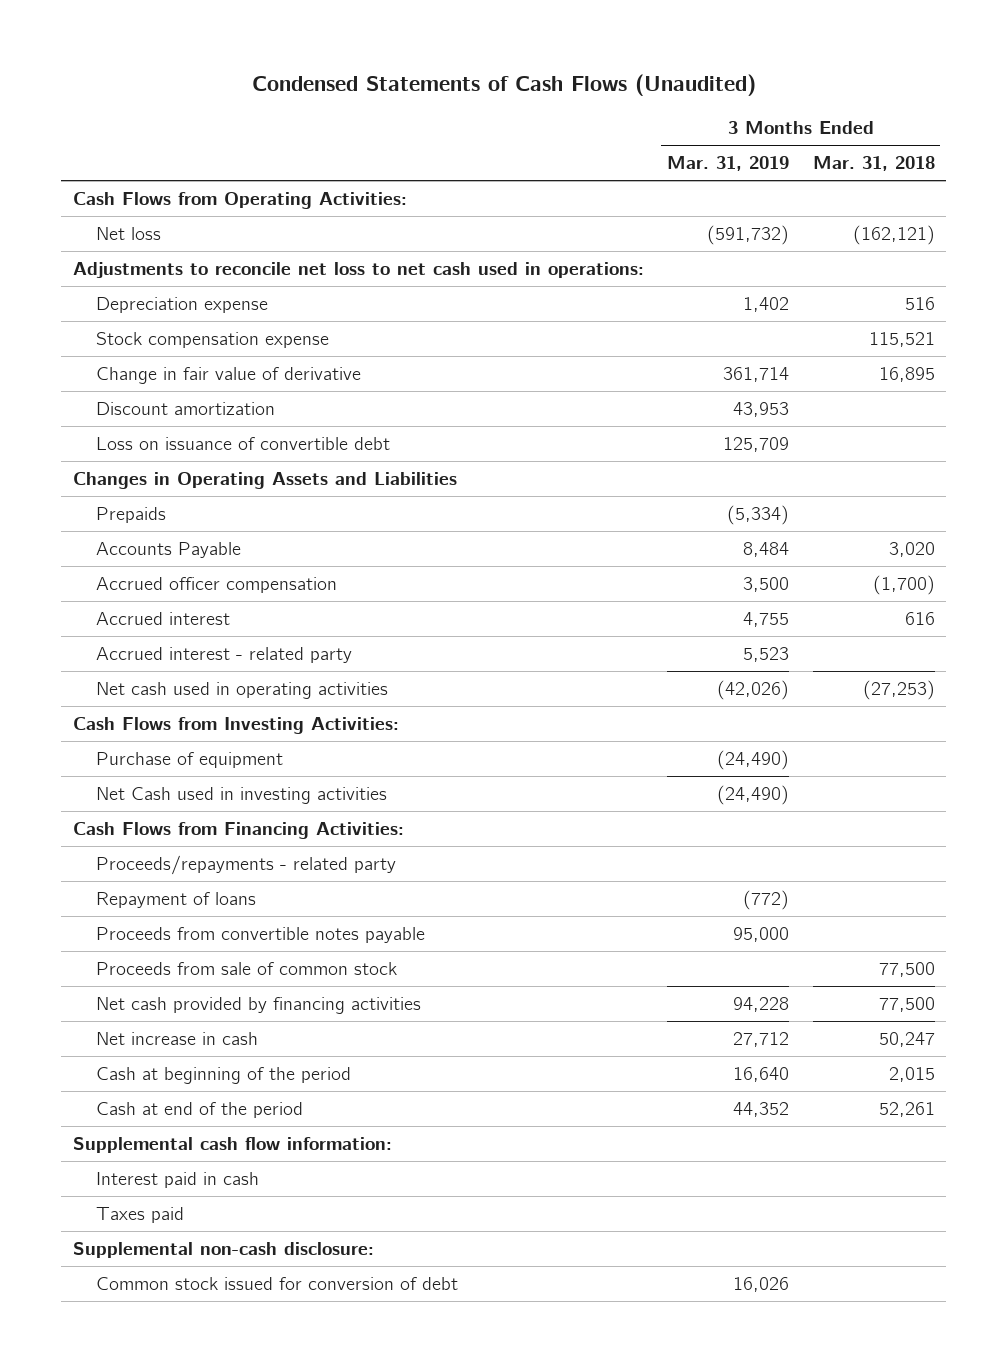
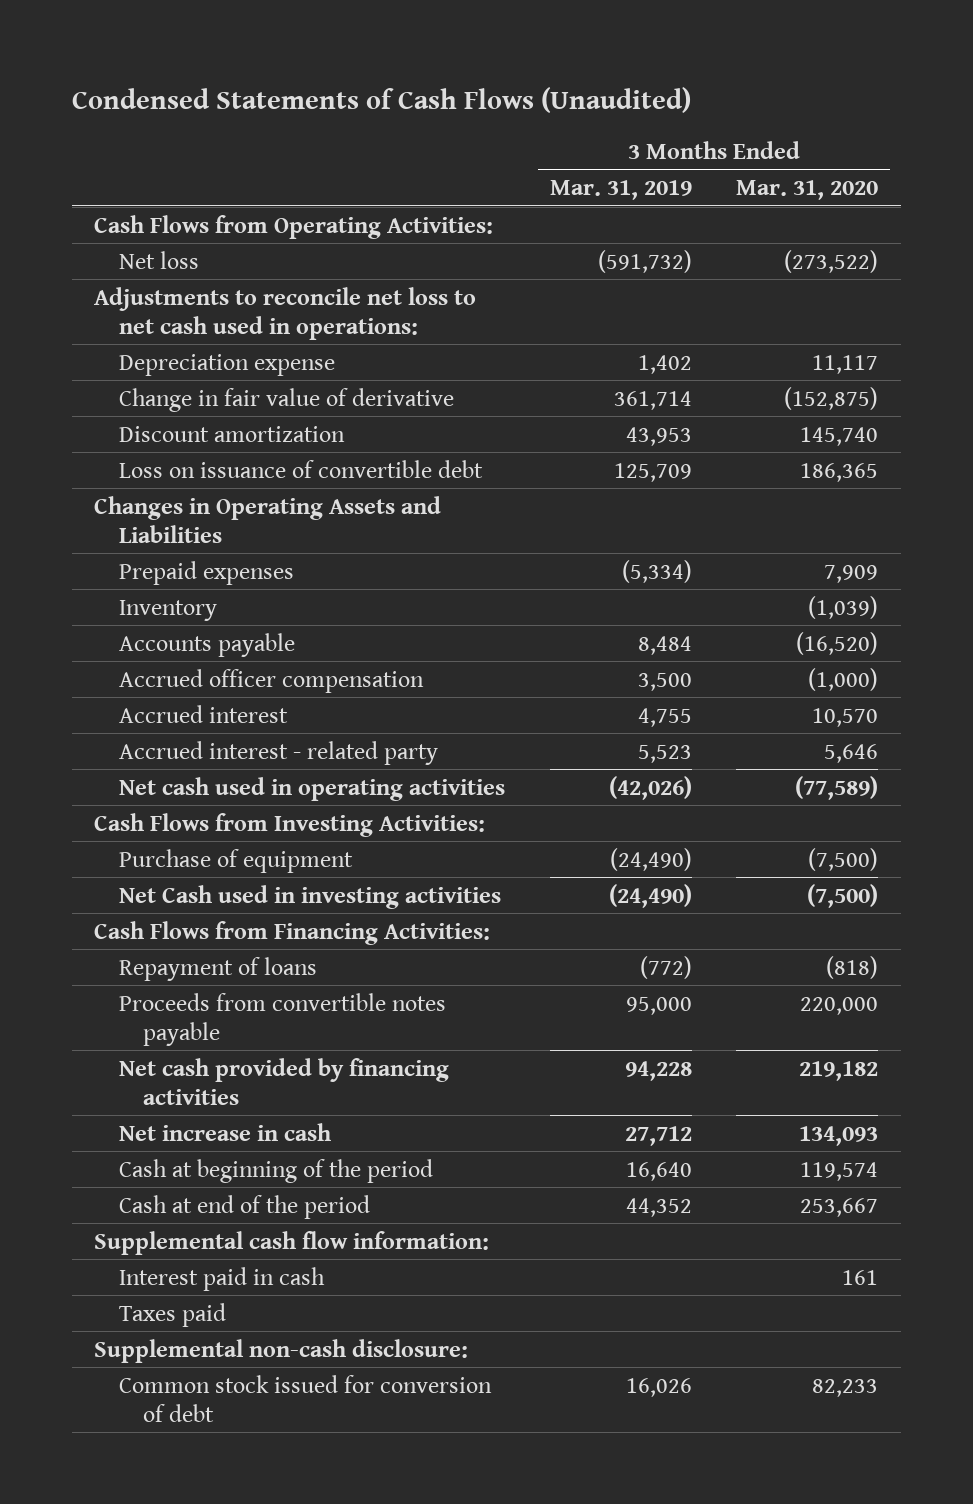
[812,156,935,172] Mar. 31, 2018 -> none
none -> [736,179,879,200] Mar. 31, 2020
[96,332,330,349] Stock compensation expense -> none
[96,507,167,524] Prepaids -> [118,560,294,585] Prepaid expenses
none -> [118,599,217,621] Inventory
[96,542,242,559] Accounts Payable -> [118,632,295,657] Accounts payable
[96,855,397,876] Proceeds/repayments - related party -> none
[96,962,398,976] Proceeds from sale of common stock -> none

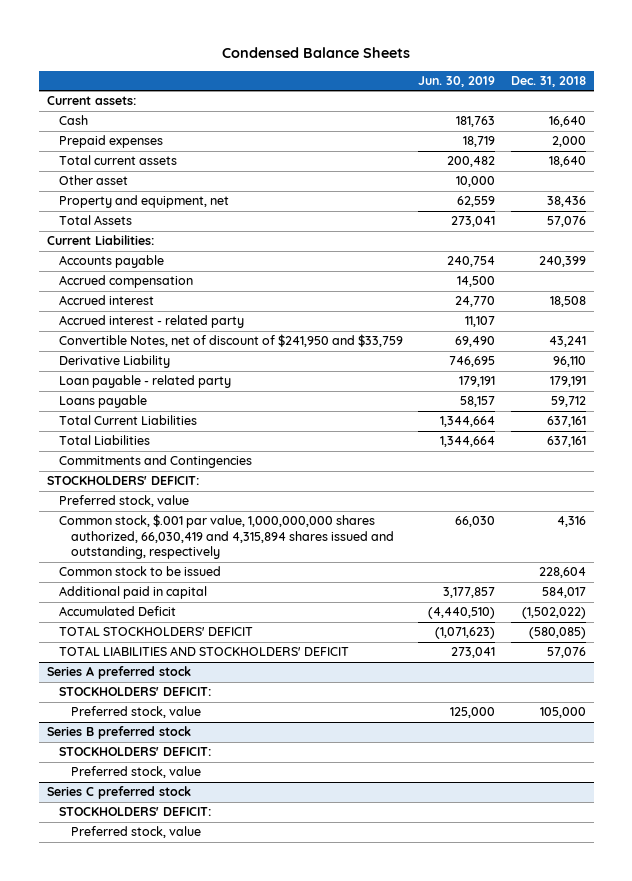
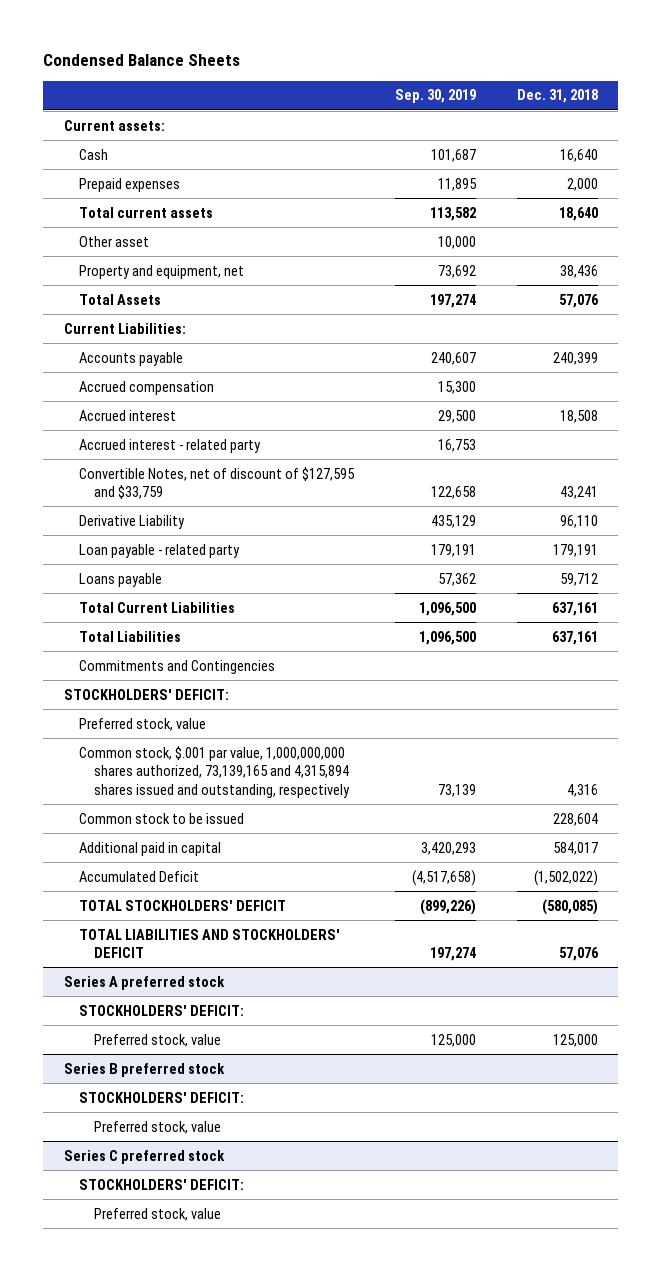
[418,75,496,87] Jun. 30, 2019 -> none
none -> [394,89,476,104] Sep. 30, 2019
[58,334,403,348] Convertible Notes, net of discount of $241,950 and $33,759 -> [79,466,356,500] Convertible Notes, net of discount of $127,595 and $33,759
[58,514,394,560] Common stock, $.001 par value, 1,000,000,000 shares authorized, 66,030,419 and 4,315,894 shares issued and outstanding, respectively -> [79,745,351,798] Common stock, $.001 par value, 1,000,000,000 shares authorized, 73,139,165 and 4,315,894 shares issued and outstanding, respectively
[539,707,586,719] 105,000 -> [552,1033,598,1047] 125,000

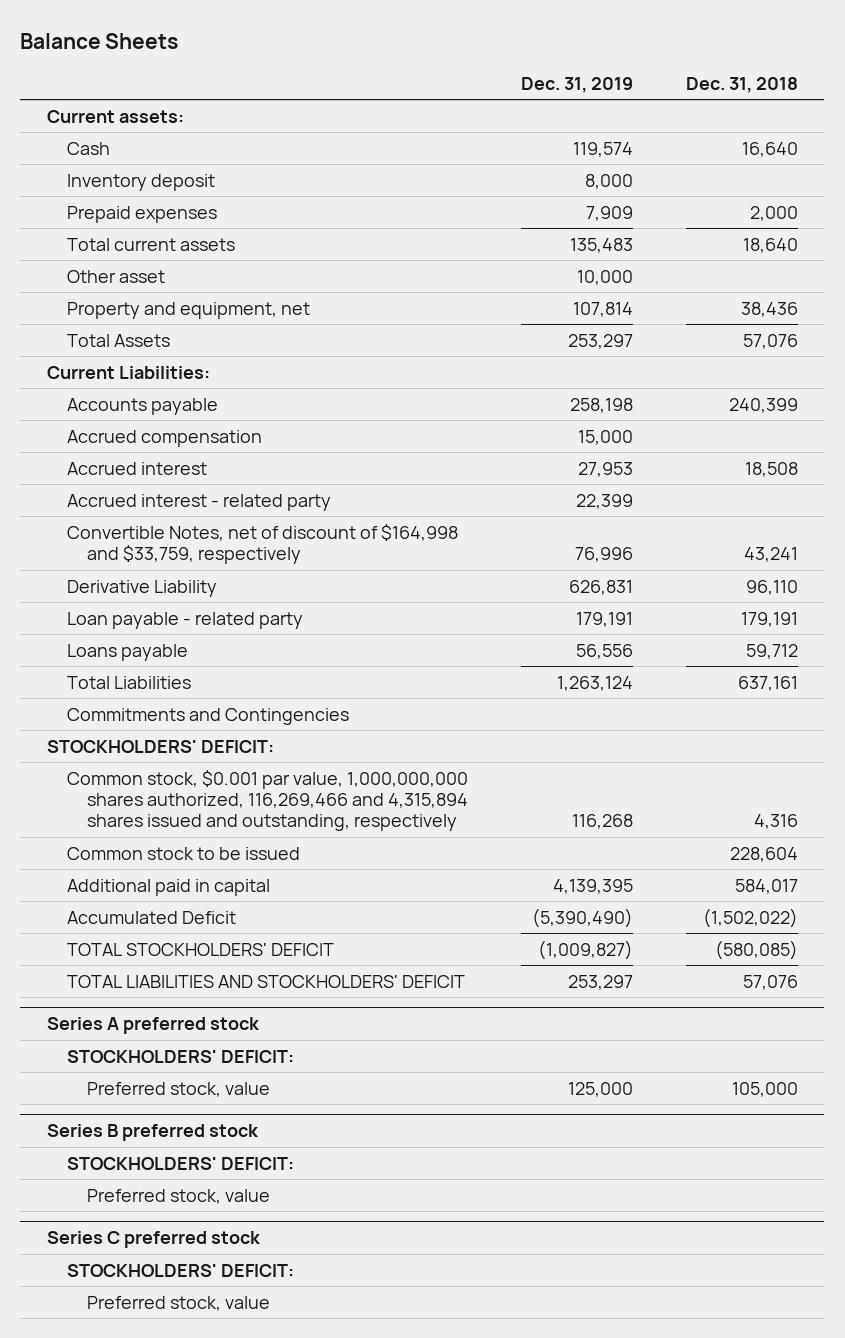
[43,54,241,67] Condensed Balance Sheets -> [20,32,179,49] Balance Sheets
[394,89,476,104] Sep. 30, 2019 -> none
none -> [520,76,633,93] Dec. 31, 2019
none -> [66,173,215,191] Inventory deposit
[79,466,356,500] Convertible Notes, net of discount of $127,595 and $33,759 -> [66,523,458,565] Convertible Notes, net of discount of $164,998 and $33,759, respectively
[79,601,236,613] Total Current Liabilities -> none
[79,717,207,731] Preferred stock, value -> none
[79,745,351,798] Common stock, $.001 par value, 1,000,000,000 shares authorized, 73,139,165 and 4,315,894 shares issued and outstanding, respectively -> [66,769,468,832] Common stock, $0.001 par value, 1,000,000,000 shares authorized, 116,269,466 and 4,315,894 shares issued and outstanding, respectively
[552,1033,598,1047] 125,000 -> [731,1081,798,1097] 105,000

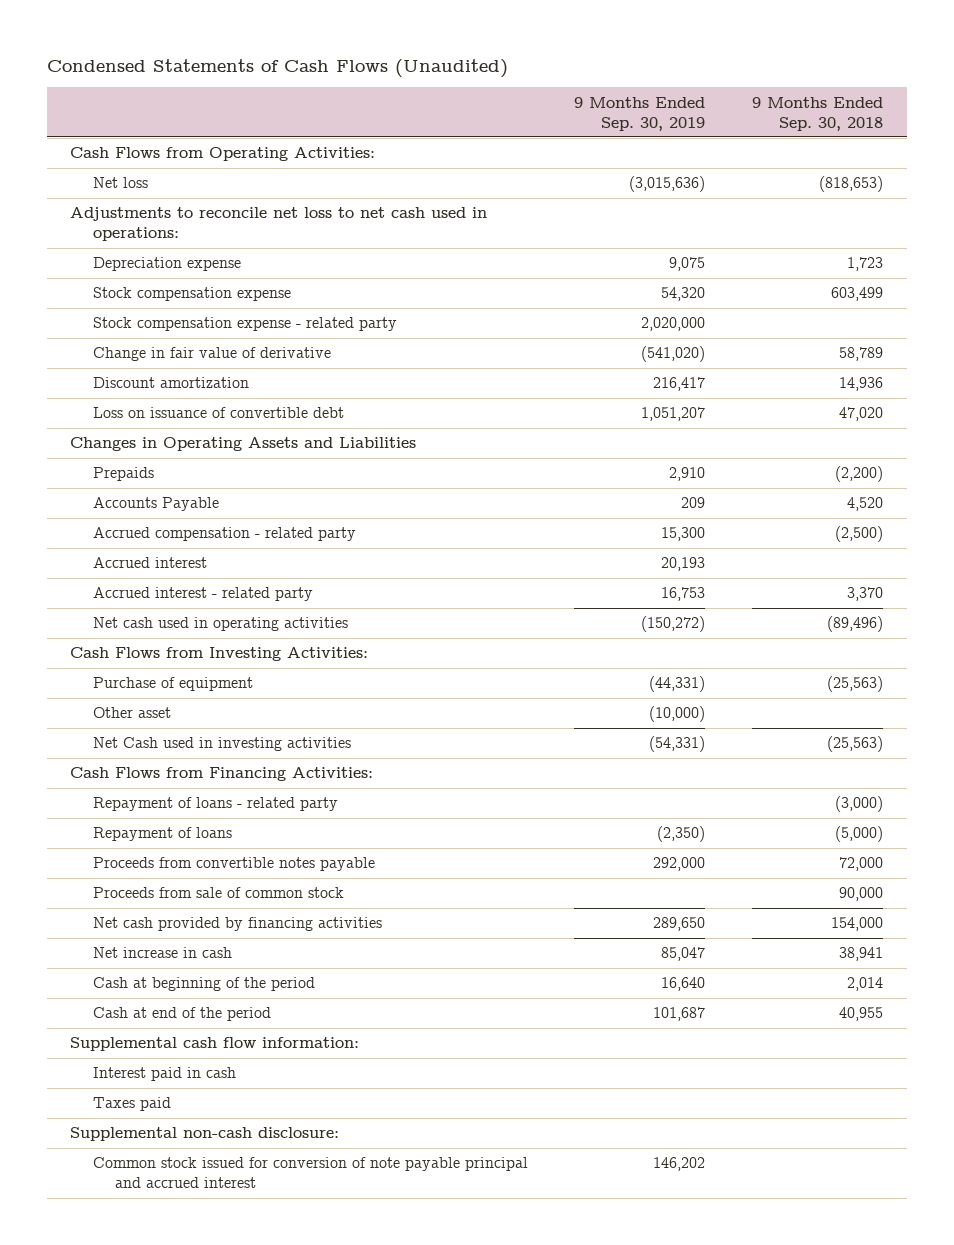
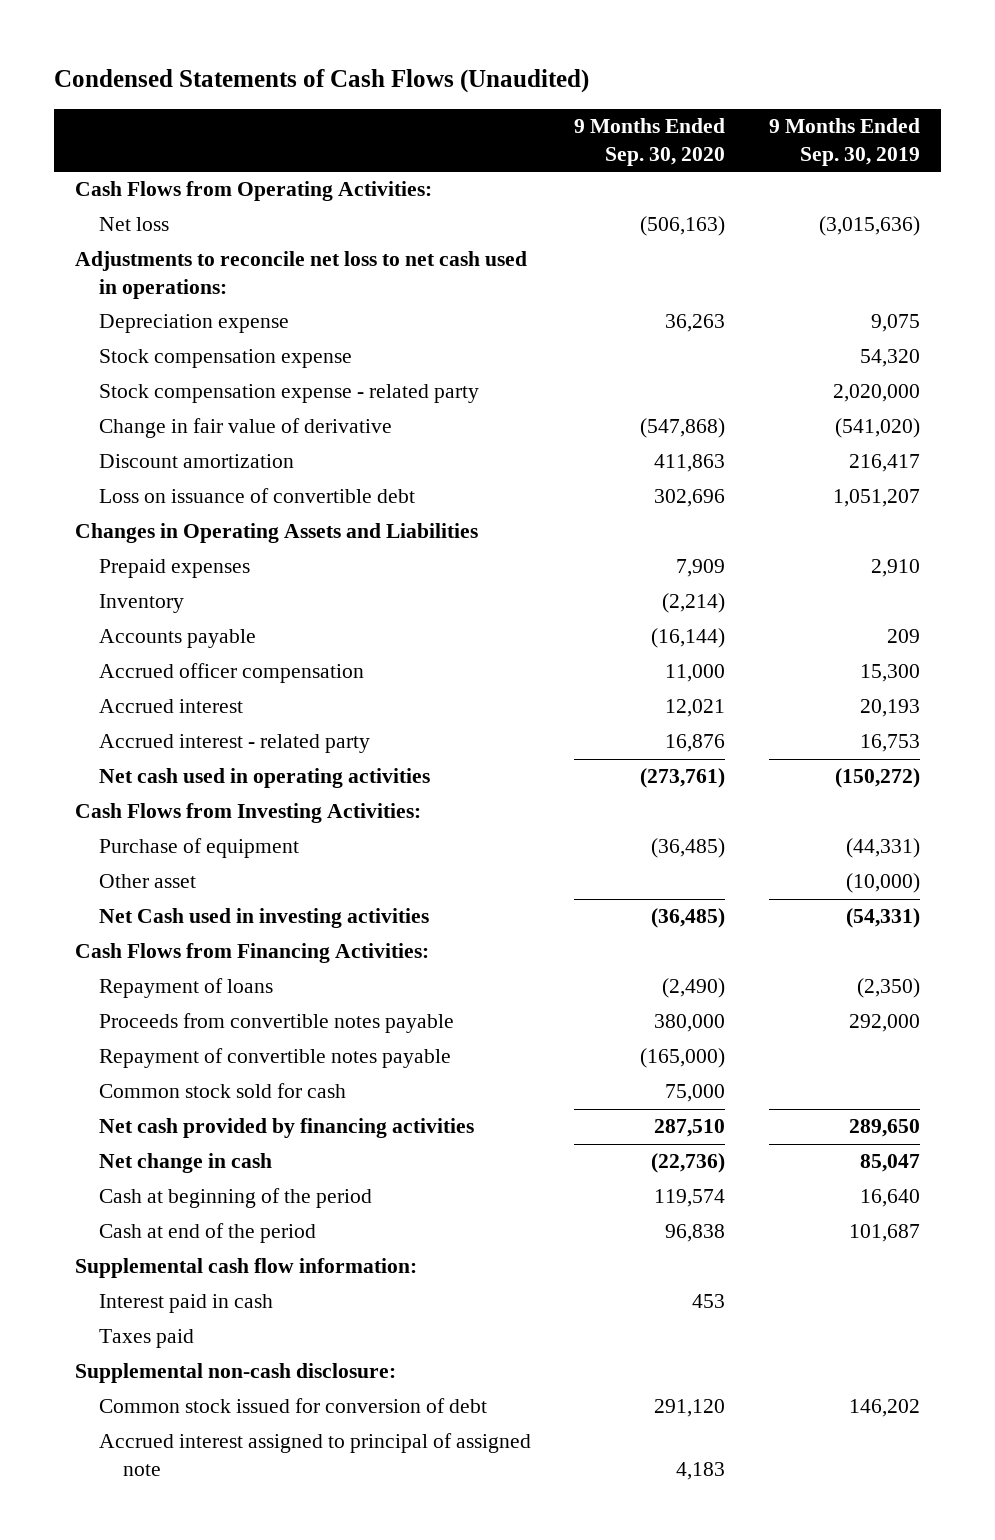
[752,96,884,131] 9 Months Ended Sep. 30, 2018 -> none
none -> [574,118,726,167] 9 Months Ended Sep. 30, 2020
[92,467,154,482] Prepaids -> [99,559,251,579] Prepaid expenses
none -> [99,594,185,614] Inventory
[92,497,219,512] Accounts Payable -> [99,629,257,649] Accounts payable
[92,527,356,542] Accrued compensation - related party -> [99,663,365,684] Accrued officer compensation
[92,797,338,812] Repayment of loans - related party -> none
[92,887,344,899] Proceeds from sale of common stock -> none
none -> [99,1048,452,1069] Repayment of convertible notes payable
none -> [99,1083,347,1099] Common stock sold for cash
[92,947,232,959] Net increase in cash -> [99,1153,273,1174] Net change in cash
[92,1157,528,1189] Common stock issued for conversion of note payable principal and accrued interest -> [99,1398,488,1414] Common stock issued for conversion of debt
none -> [99,1433,532,1477] Accrued interest assigned to principal of assigned note

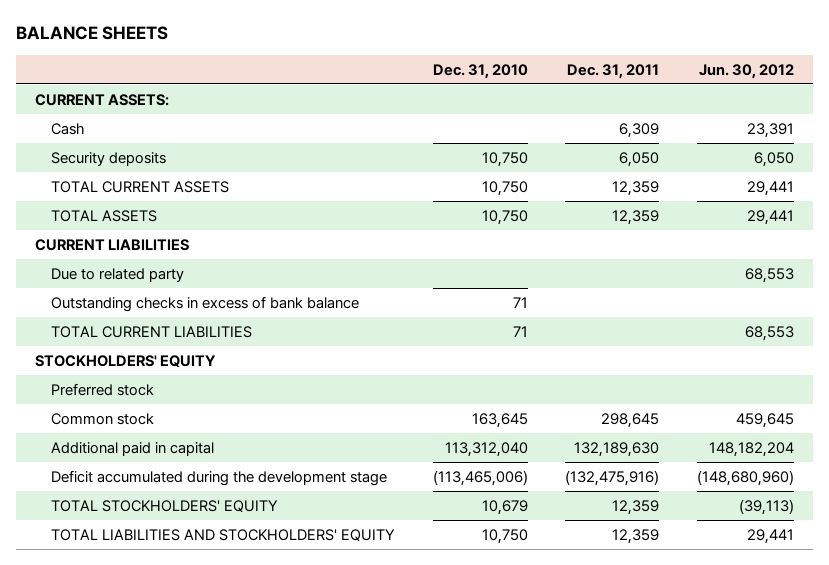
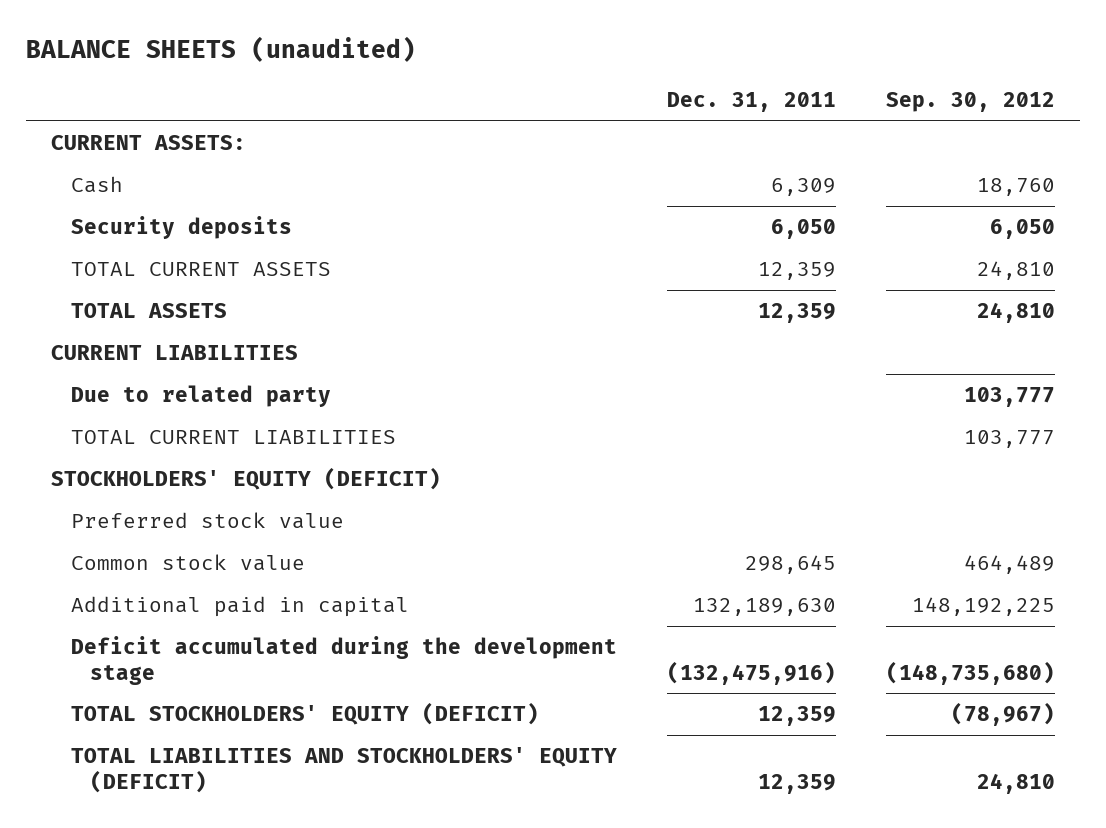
[15,26,168,41] BALANCE SHEETS -> [26,36,417,63] BALANCE SHEETS (unaudited)
[432,63,528,79] Dec. 31, 2010 -> none
[699,63,795,79] Jun. 30, 2012 -> none
none -> [885,92,1055,113] Sep. 30, 2012
[50,295,359,312] Outstanding checks in excess of bank balance -> none
[34,354,216,367] STOCKHOLDERS' EQUITY -> [51,467,442,491] STOCKHOLDERS' EQUITY (DEFICIT)
[50,382,154,396] Preferred stock -> [70,512,344,530] Preferred stock value
[50,412,154,425] Common stock -> [70,554,305,572] Common stock value
[50,499,278,512] TOTAL STOCKHOLDERS' EQUITY -> [70,702,539,726] TOTAL STOCKHOLDERS' EQUITY (DEFICIT)
[50,528,395,541] TOTAL LIABILITIES AND STOCKHOLDERS' EQUITY -> [70,747,617,793] TOTAL LIABILITIES AND STOCKHOLDERS' EQUITY (DEFICIT)

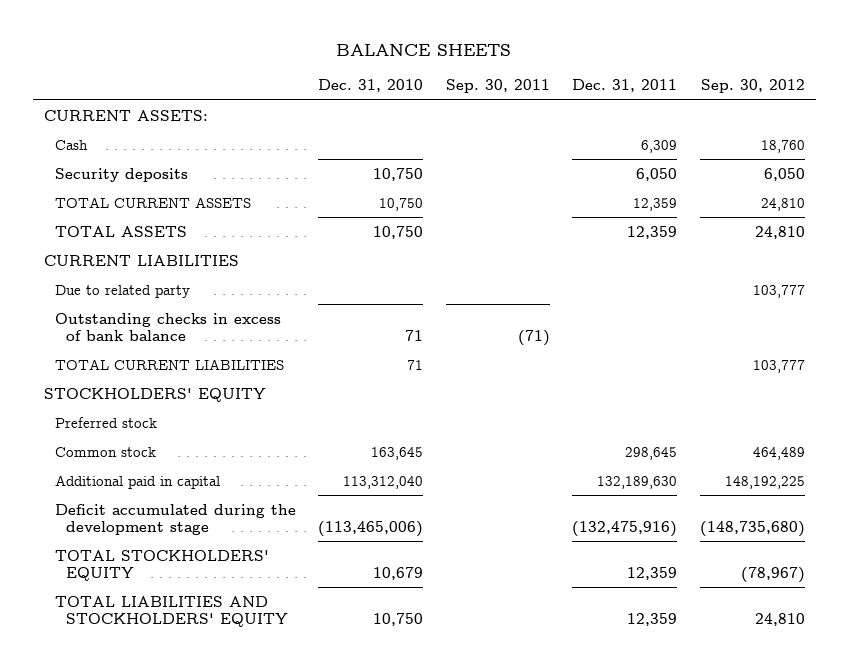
[26,36,417,63] BALANCE SHEETS (unaudited) -> [336,43,512,56] BALANCE SHEETS
none -> [318,79,424,93] Dec. 31, 2010
none -> [445,79,550,94] Sep. 30, 2011
none -> [54,312,281,342] Outstanding checks in excess of bank balance
[51,467,442,491] STOCKHOLDERS' EQUITY (DEFICIT) -> [43,387,266,402] STOCKHOLDERS' EQUITY
[70,512,344,530] Preferred stock value -> [54,416,157,428] Preferred stock
[70,554,305,572] Common stock value -> [54,446,156,457] Common stock
[70,702,539,726] TOTAL STOCKHOLDERS' EQUITY (DEFICIT) -> [54,549,269,582] TOTAL STOCKHOLDERS' EQUITY
[70,747,617,793] TOTAL LIABILITIES AND STOCKHOLDERS' EQUITY (DEFICIT) -> [54,595,288,628] TOTAL LIABILITIES AND STOCKHOLDERS' EQUITY

